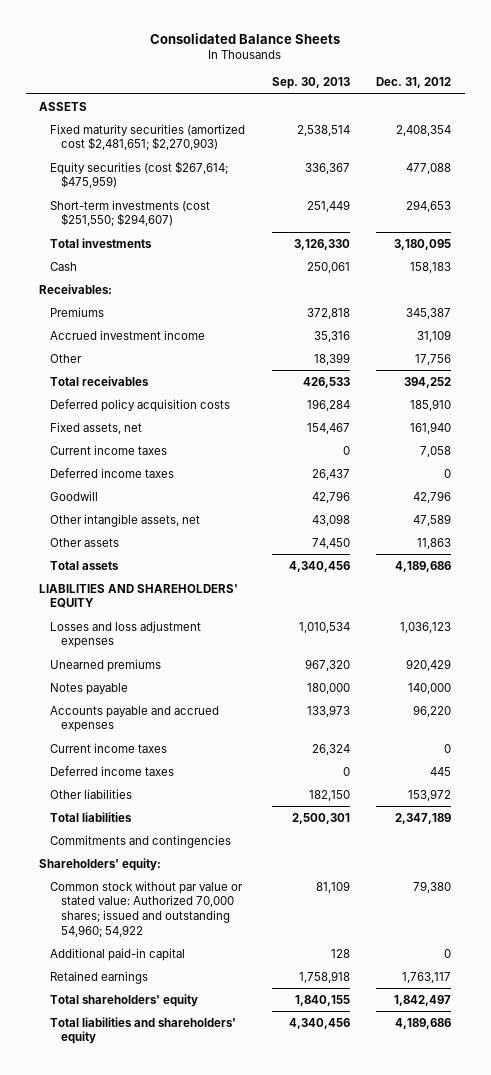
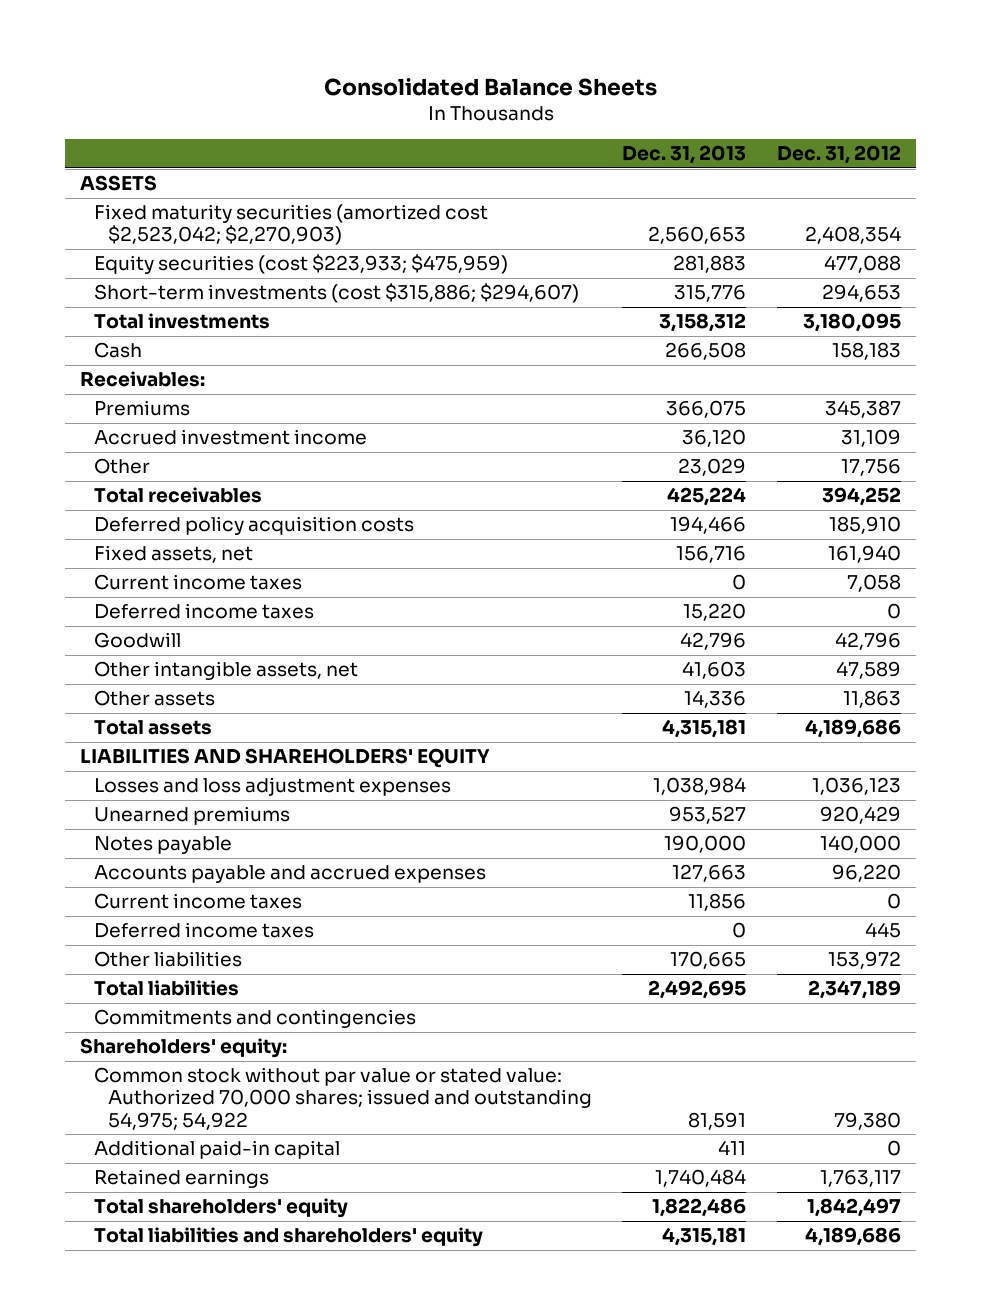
[271,77,350,90] Sep. 30, 2013 -> none
none -> [622,145,747,165] Dec. 31, 2013
[50,123,246,152] Fixed maturity securities (amortized cost $2,481,651; $2,270,903) -> [94,204,489,246] Fixed maturity securities (amortized cost $2,523,042; $2,270,903)
[50,160,229,189] Equity securities (cost $267,614; $475,959) -> [94,254,509,275] Equity securities (cost $223,933; $475,959)
[50,199,211,228] Short-term investments (cost $251,550; $294,607) -> [94,283,580,304] Short-term investments (cost $315,886; $294,607)
[50,880,244,938] Common stock without par value or stated value: Authorized 70,000 shares; issued and outstanding 54,960; 54,922 -> [94,1067,592,1130] Common stock without par value or stated value: Authorized 70,000 shares; issued and outstanding 54,975; 54,922

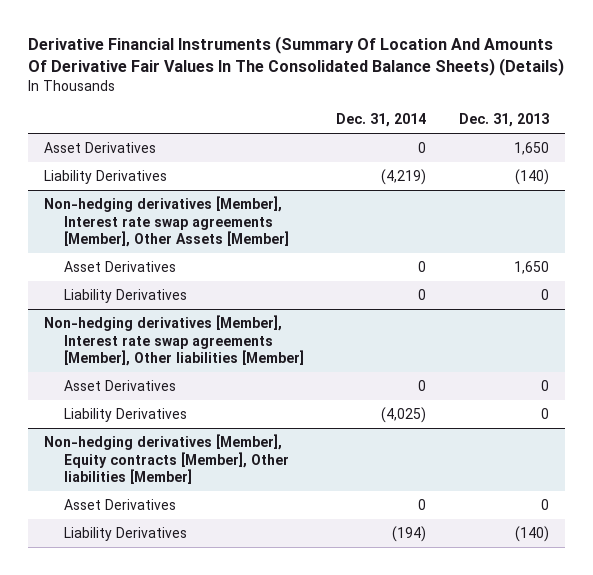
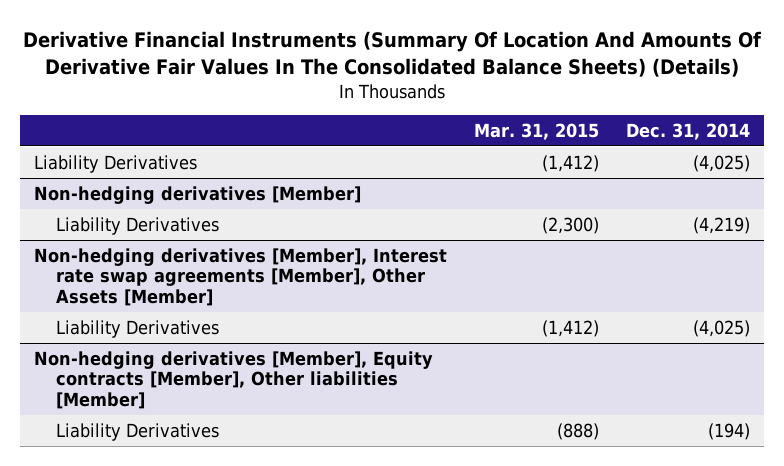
[459,113,550,128] Dec. 31, 2013 -> none
none -> [473,122,599,140] Mar. 31, 2015
[44,142,157,154] Asset Derivatives -> none
none -> [33,154,197,173] Liability Derivatives
none -> [33,185,361,204] Non-hedging derivatives [Member]
[63,261,176,273] Asset Derivatives -> none
[63,289,187,304] Liability Derivatives -> none
[44,315,304,367] Non-hedging derivatives [Member], Interest rate swap agreements [Member], Other liabilities [Member] -> none
[63,380,176,392] Asset Derivatives -> none
[63,499,176,511] Asset Derivatives -> none

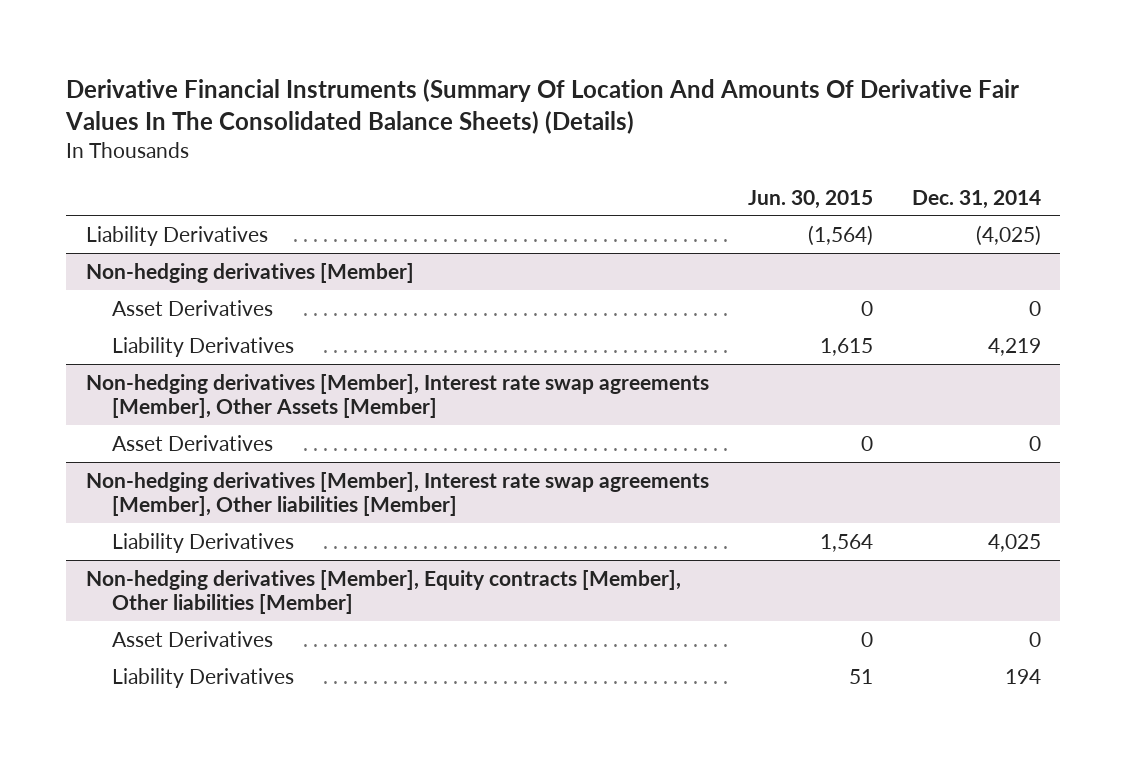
[473,122,599,140] Mar. 31, 2015 -> none
none -> [747,189,873,209] Jun. 30, 2015
none -> [111,299,273,316] Asset Derivatives
[693,216,751,234] (4,219) -> [987,337,1041,356] 4,219
none -> [111,434,273,451] Asset Derivatives
none -> [85,471,709,516] Non-hedging derivatives [Member], Interest rate swap agreements [Member], Other liabilities [Member]
[693,319,751,337] (4,025) -> [987,533,1041,552] 4,025
none -> [111,630,273,647] Asset Derivatives
[708,422,751,440] (194) -> [1004,668,1041,684] 194

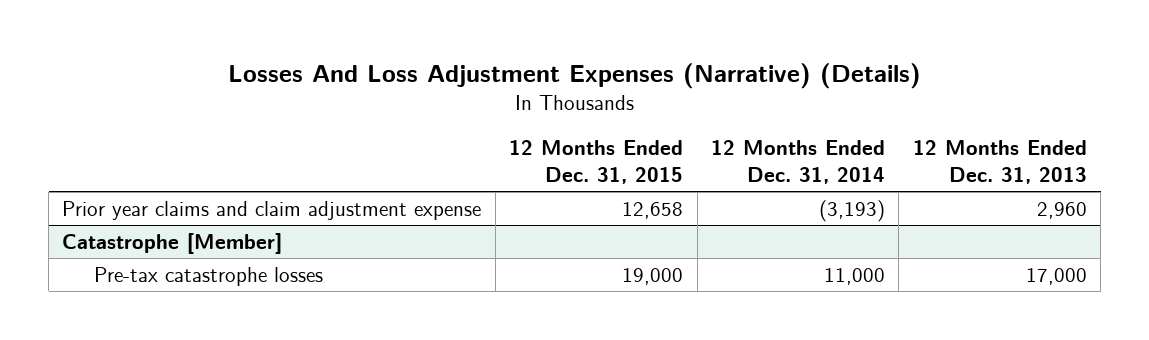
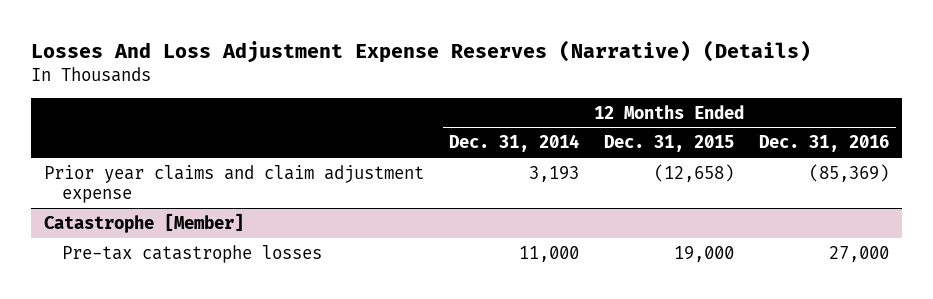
[227,62,921,89] Losses And Loss Adjustment Expenses (Narrative) (Details) -> [31,39,812,63] Losses And Loss Adjustment Expense Reserves (Narrative) (Details)
[912,140,1087,185] 12 Months Ended Dec. 31, 2013 -> none
none -> [759,135,890,153] Dec. 31, 2016
[622,201,684,219] 12,658 -> [654,163,735,182] (12,658)
[819,199,886,222] (3,193) -> [528,165,579,182] 3,193

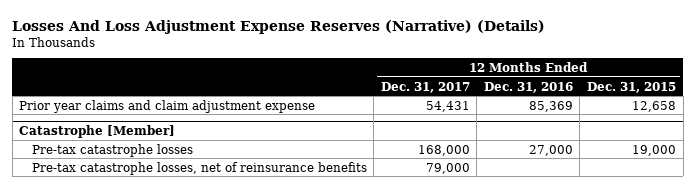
[448,134,579,153] Dec. 31, 2014 -> none
none -> [380,81,470,93] Dec. 31, 2017
[654,163,735,182] (12,658) -> [632,100,677,112] 12,658
[809,163,890,182] (85,369) -> [528,100,573,112] 85,369
none -> [31,161,367,175] Pre-tax catastrophe losses, net of reinsurance benefits

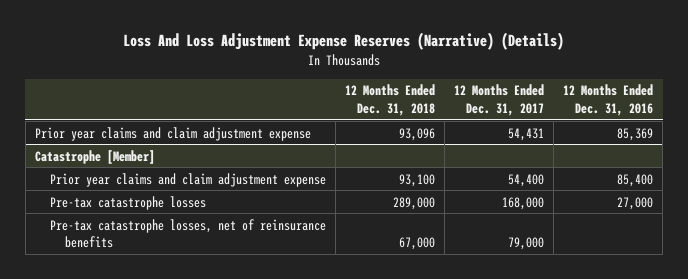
[12,19,546,34] Losses And Loss Adjustment Expense Reserves (Narrative) (Details) -> [122,32,564,51] Loss And Loss Adjustment Expense Reserves (Narrative) (Details)
[587,81,677,93] Dec. 31, 2015 -> none
none -> [345,84,436,116] 12 Months Ended Dec. 31, 2018
none -> [49,172,326,187] Prior year claims and claim adjustment expense

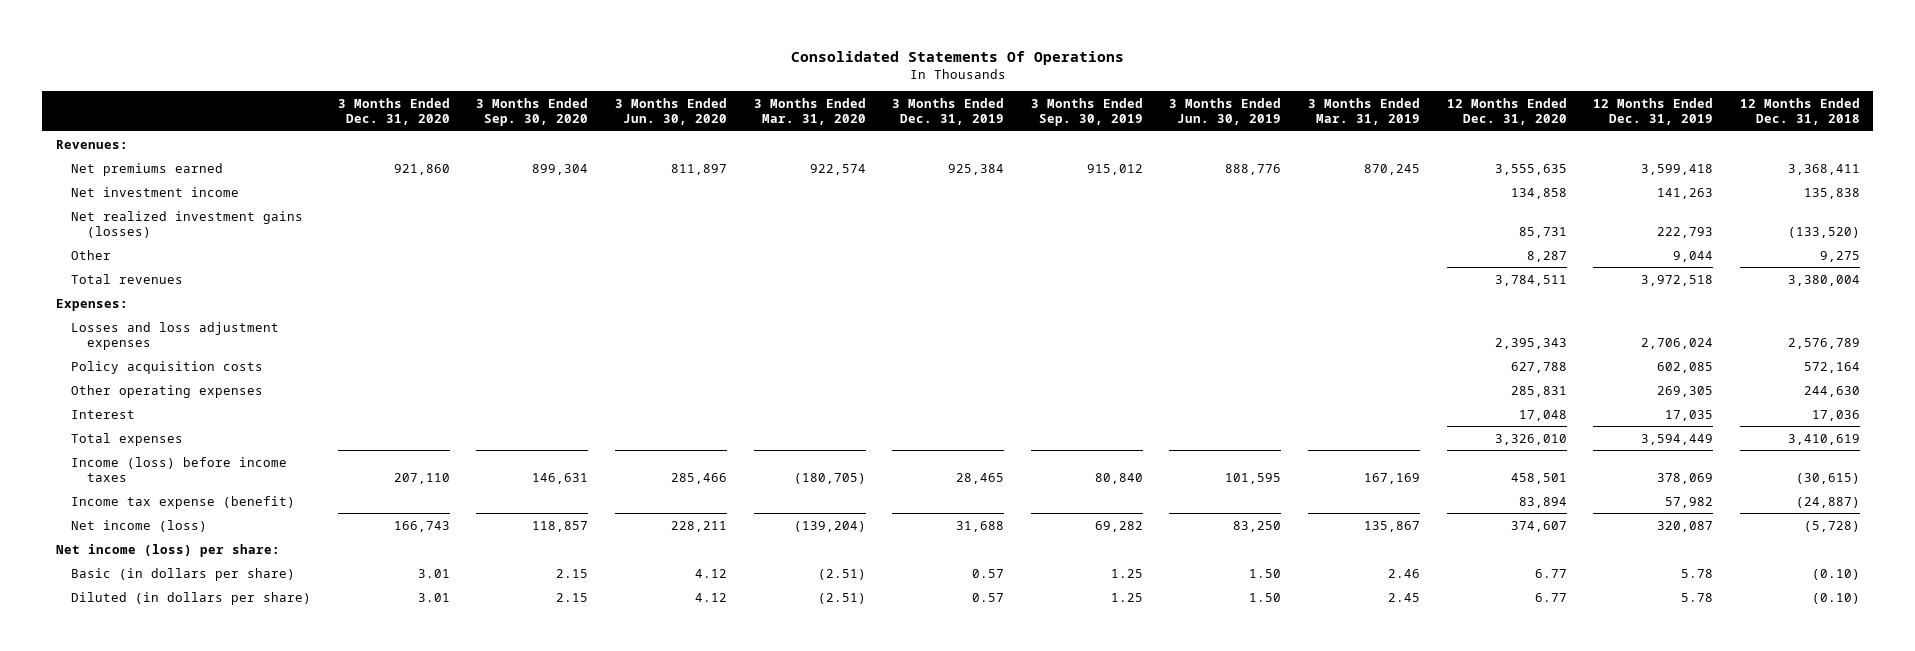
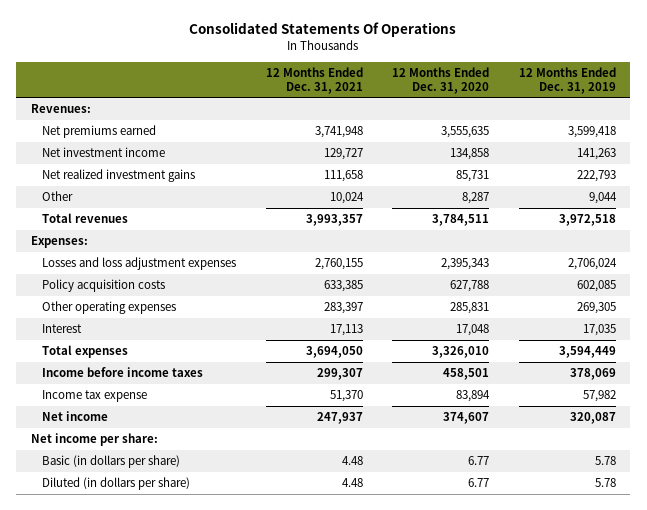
[337,97,450,126] 3 Months Ended Dec. 31, 2020 -> none
[476,97,589,127] 3 Months Ended Sep. 30, 2020 -> none
[615,97,728,126] 3 Months Ended Jun. 30, 2020 -> none
[753,97,866,126] 3 Months Ended Mar. 31, 2020 -> none
[892,97,1005,126] 3 Months Ended Dec. 31, 2019 -> none
[1030,97,1143,127] 3 Months Ended Sep. 30, 2019 -> none
[1169,97,1282,126] 3 Months Ended Jun. 30, 2019 -> none
[1307,97,1420,126] 3 Months Ended Mar. 31, 2019 -> none
[1739,97,1860,126] 12 Months Ended Dec. 31, 2018 -> none
none -> [265,66,363,94] 12 Months Ended Dec. 31, 2021
[71,210,304,238] Net realized investment gains (losses) -> [42,169,196,183] Net realized investment gains
[71,456,288,482] Income (loss) before income taxes -> [42,367,204,378] Income before income taxes
[71,495,296,509] Income tax expense (benefit) -> [42,390,148,403] Income tax expense
[71,519,208,532] Net income (loss) -> [42,411,109,422] Net income
[55,543,280,557] Net income (loss) per share: -> [31,433,159,447] Net income per share:

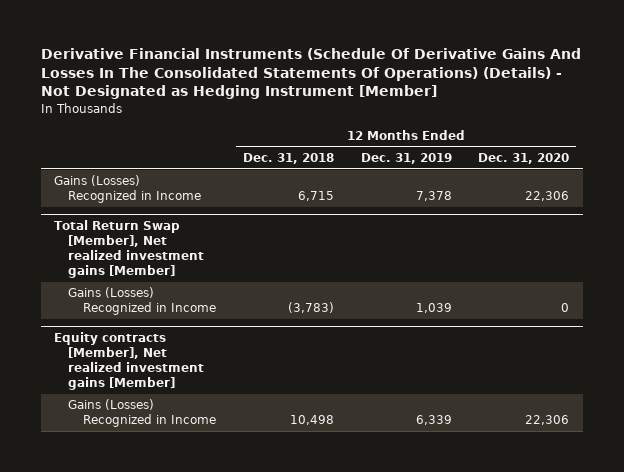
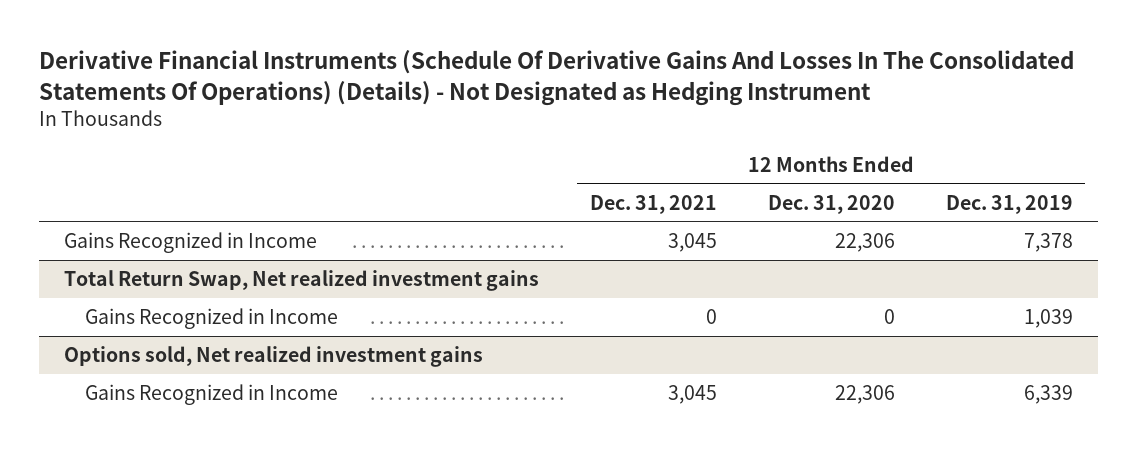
[40,48,581,100] Derivative Financial Instruments (Schedule Of Derivative Gains And Losses In The Consolidated Statements Of Operations) (Details) - Not Designated as Hedging Instrument [Member] -> [38,50,1074,106] Derivative Financial Instruments (Schedule Of Derivative Gains And Losses In The Consolidated Statements Of Operations) (Details) - Not Designated as Hedging Instrument
[242,152,334,164] Dec. 31, 2018 -> none
none -> [589,194,717,214] Dec. 31, 2021
[54,331,205,390] Equity contracts [Member], Net realized investment gains [Member] -> none
[54,175,202,204] Gains (Losses) Recognized in Income -> [64,232,318,254] Gains Recognized in Income
[54,219,205,278] Total Return Swap [Member], Net realized investment gains [Member] -> [64,270,540,292] Total Return Swap, Net realized investment gains
[68,287,216,316] Gains (Losses) Recognized in Income -> [84,308,338,330] Gains Recognized in Income
none -> [64,346,484,368] Options sold, Net realized investment gains
[68,399,216,428] Gains (Losses) Recognized in Income -> [84,384,338,406] Gains Recognized in Income

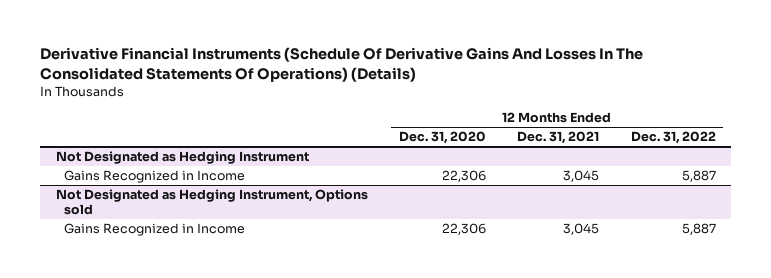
[38,50,1074,106] Derivative Financial Instruments (Schedule Of Derivative Gains And Losses In The Consolidated Statements Of Operations) (Details) - Not Designated as Hedging Instrument -> [39,47,643,82] Derivative Financial Instruments (Schedule Of Derivative Gains And Losses In The Consolidated Statements Of Operations) (Details)
[945,194,1073,214] Dec. 31, 2019 -> none
none -> [630,131,716,145] Dec. 31, 2022
none -> [55,151,309,165] Not Designated as Hedging Instrument
[64,270,540,292] Total Return Swap, Net realized investment gains -> none
[84,308,338,330] Gains Recognized in Income -> none
[64,346,484,368] Options sold, Net realized investment gains -> none
none -> [55,189,368,215] Not Designated as Hedging Instrument, Options sold

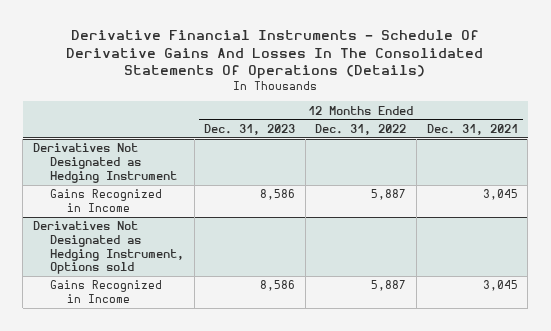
[39,47,643,82] Derivative Financial Instruments (Schedule Of Derivative Gains And Losses In The Consolidated Statements Of Operations) (Details) -> [66,30,484,79] Derivative Financial Instruments - Schedule Of Derivative Gains And Losses In The Consolidated Statements Of Operations (Details)
[398,131,486,145] Dec. 31, 2020 -> none
none -> [204,123,296,135] Dec. 31, 2023
[55,151,309,165] Not Designated as Hedging Instrument -> [32,143,178,183] Derivatives Not Designated as Hedging Instrument
[55,189,368,215] Not Designated as Hedging Instrument, Options sold -> [32,221,185,275] Derivatives Not Designated as Hedging Instrument, Options sold

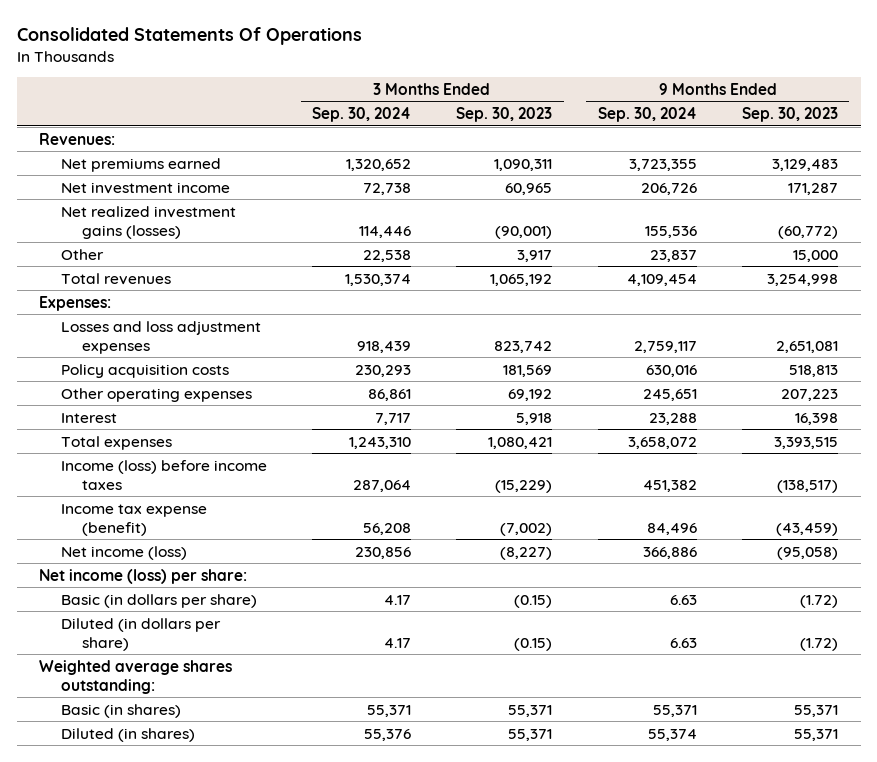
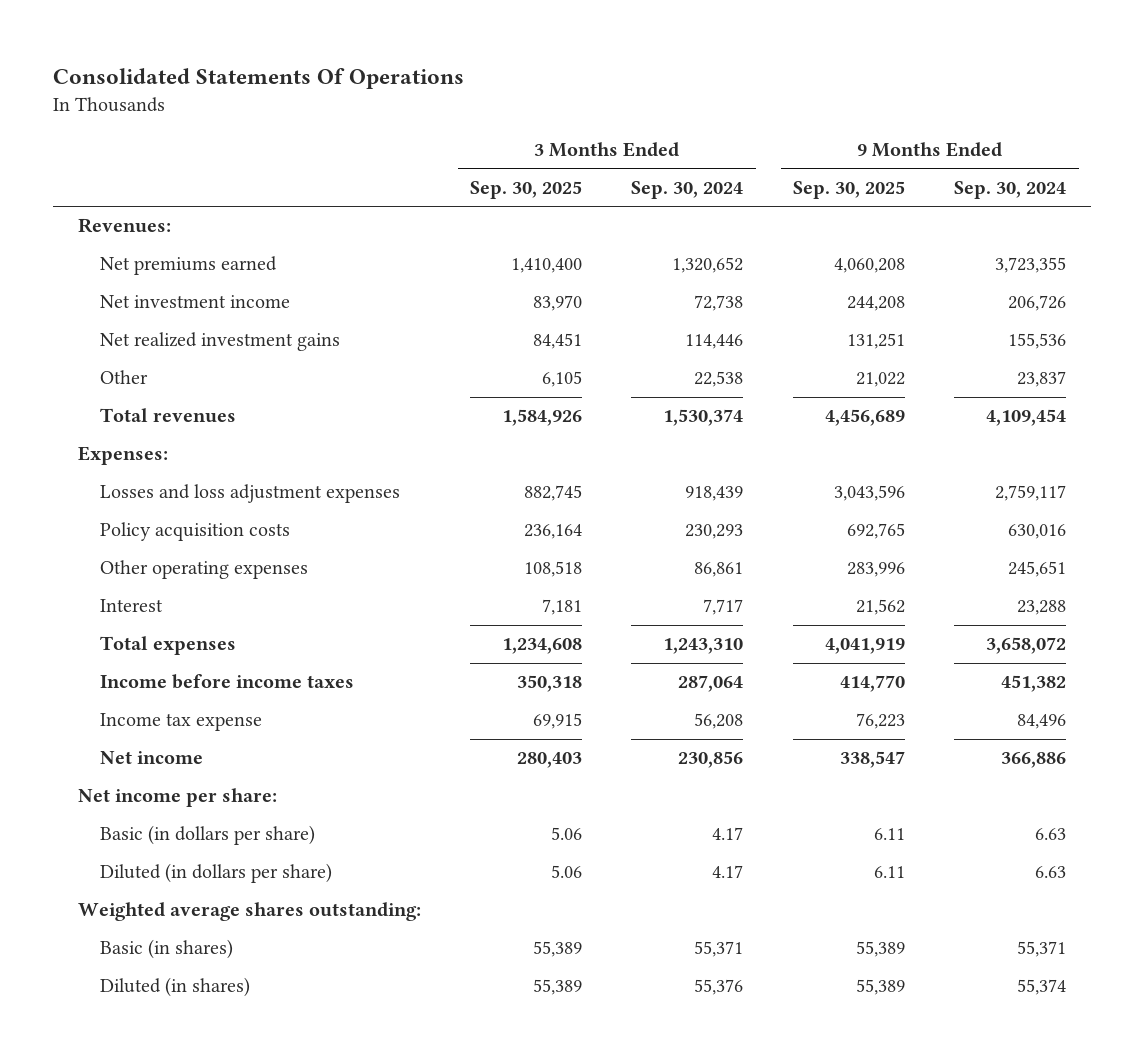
[456,107,553,123] Sep. 30, 2023 -> none
[742,107,839,123] Sep. 30, 2023 -> none
none -> [470,181,583,200] Sep. 30, 2025
none -> [792,181,905,200] Sep. 30, 2025
[60,205,236,239] Net realized investment gains (losses) -> [99,332,340,352] Net realized investment gains
[60,459,267,490] Income (loss) before income taxes -> [99,674,354,690] Income before income taxes
[60,503,207,536] Income tax expense (benefit) -> [99,713,262,732] Income tax expense
[60,545,187,560] Net income (loss) -> [99,751,203,765] Net income
[39,568,248,584] Net income (loss) per share: -> [77,788,277,808] Net income per share:

